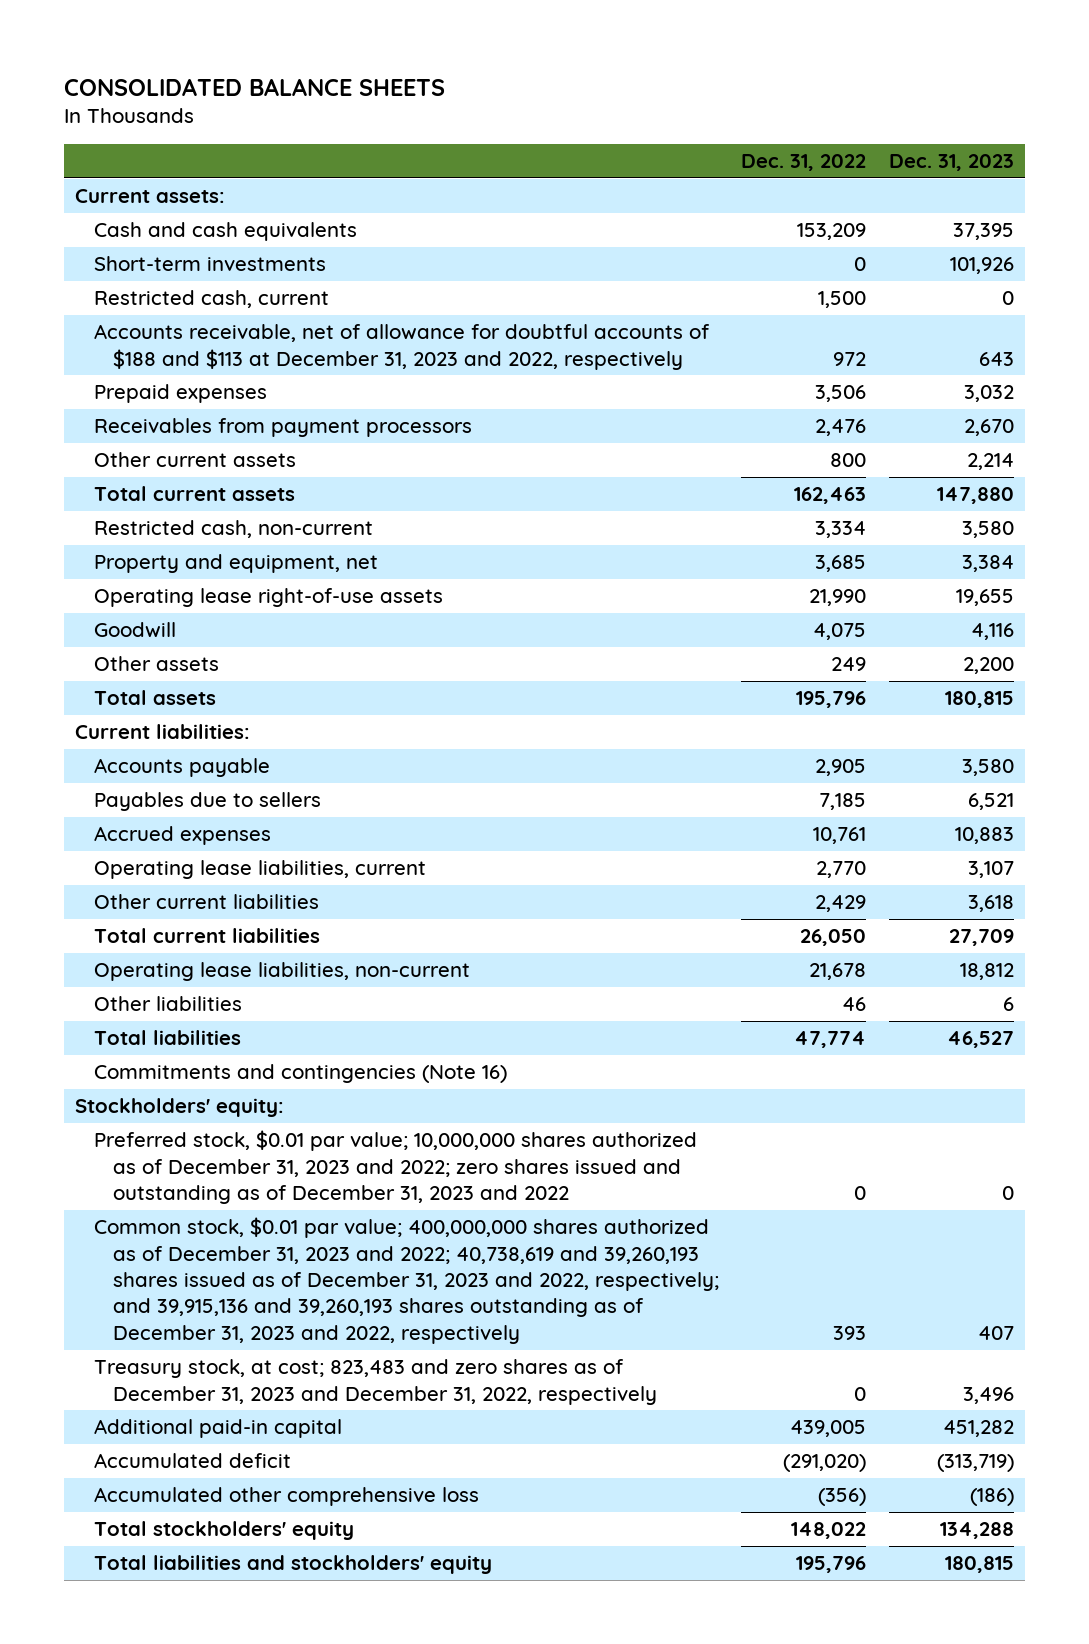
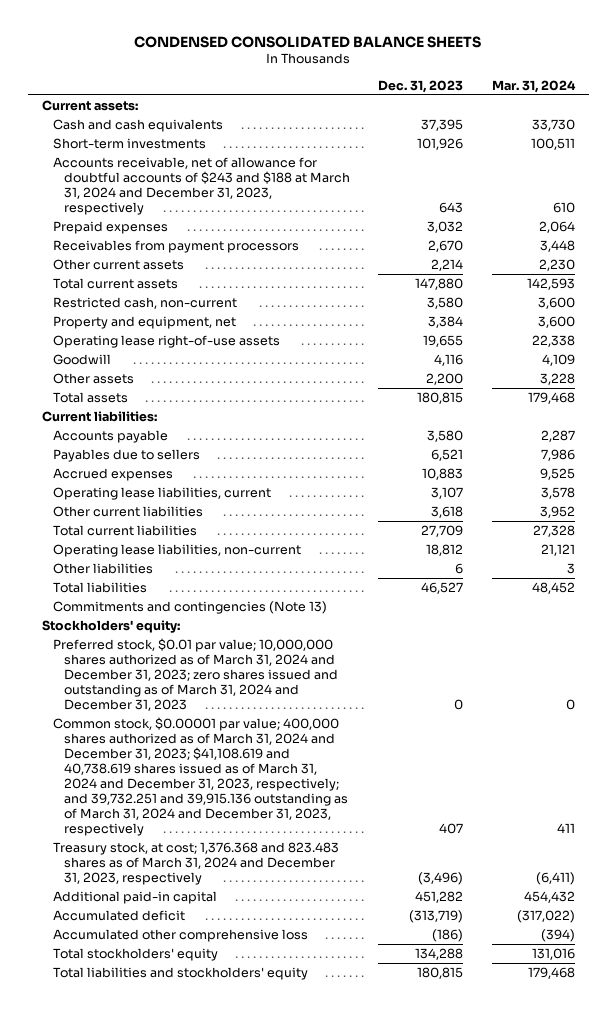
[63,77,445,96] CONSOLIDATED BALANCE SHEETS -> [134,35,482,48] CONDENSED CONSOLIDATED BALANCE SHEETS
[741,154,867,172] Dec. 31, 2022 -> none
none -> [491,79,576,93] Mar. 31, 2024
[93,290,329,309] Restricted cash, current -> none
[93,324,710,370] Accounts receivable, net of allowance for doubtful accounts of $188 and $113 at December 31, 2023 and 2022, respectively -> [53,156,351,215] Accounts receivable, net of allowance for doubtful accounts of $243 and $188 at March 31, 2024 and December 31, 2023, respectively
[93,1064,507,1084] Commitments and contingencies (Note 16) -> [53,600,328,614] Commitments and contingencies (Note 13)
[93,1130,697,1205] Preferred stock, $0.01 par value; 10,000,000 shares authorized as of December 31, 2023 and 2022; zero shares issued and outstanding as of December 31, 2023 and 2022 -> [53,637,339,711] Preferred stock, $0.01 par value; 10,000,000 shares authorized as of March 31, 2024 and December 31, 2023; zero shares issued and outstanding as of March 31, 2024 and December 31, 2023
[93,1217,719,1344] Common stock, $0.01 par value; 400,000,000 shares authorized as of December 31, 2023 and 2022; 40,738,619 and 39,260,193 shares issued as of December 31, 2023 and 2022, respectively; and 39,915,136 and 39,260,193 shares outstanding as of December 31, 2023 and 2022, respectively -> [53,716,349,836] Common stock, $0.00001 par value; 400,000 shares authorized as of March 31, 2024 and December 31, 2023; $41,108.619 and 40,738.619 shares issued as of March 31, 2024 and December 31, 2023, respectively; and 39,732.251 and 39,915.136 outstanding as of March 31, 2024 and December 31, 2023, respectively
[93,1359,657,1405] Treasury stock, at cost; 823,483 and zero shares as of December 31, 2023 and December 31, 2022, respectively -> [53,841,340,885] Treasury stock, at cost; 1,376.368 and 823.483 shares as of March 31, 2024 and December 31, 2023, respectively
[962,1386,1014,1404] 3,496 -> [418,871,464,885] (3,496)

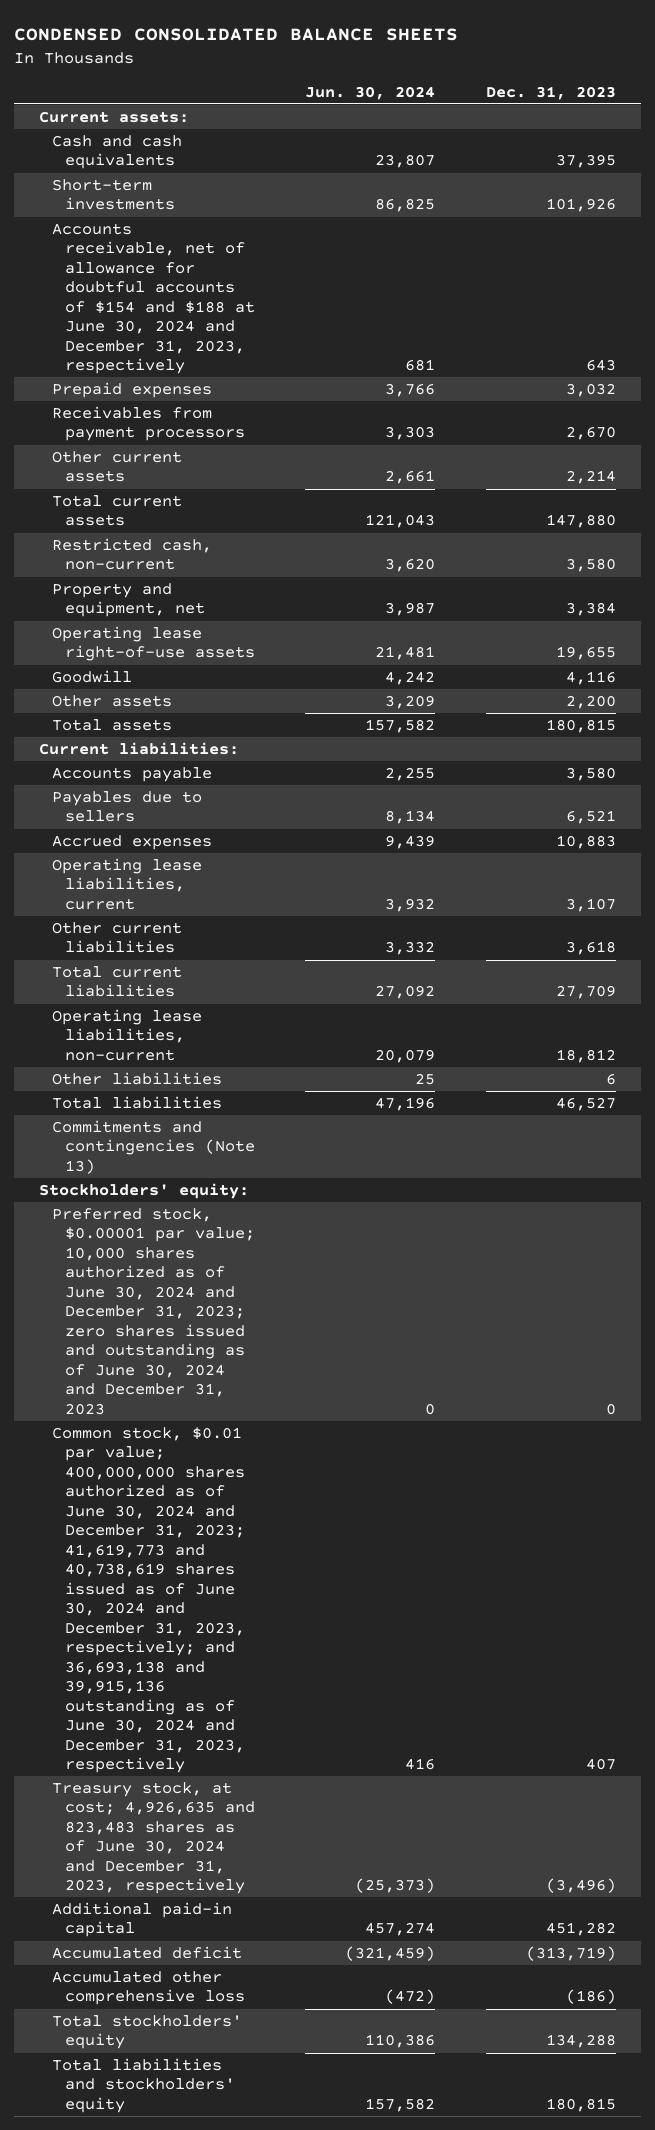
[491,79,576,93] Mar. 31, 2024 -> none
none -> [305,85,436,100] Jun. 30, 2024
[53,156,351,215] Accounts receivable, net of allowance for doubtful accounts of $243 and $188 at March 31, 2024 and December 31, 2023, respectively -> [51,222,255,375] Accounts receivable, net of allowance for doubtful accounts of $154 and $188 at June 30, 2024 and December 31, 2023, respectively
[53,637,339,711] Preferred stock, $0.01 par value; 10,000,000 shares authorized as of March 31, 2024 and December 31, 2023; zero shares issued and outstanding as of March 31, 2024 and December 31, 2023 -> [51,1207,255,1415] Preferred stock, $0.00001 par value; 10,000 shares authorized as of June 30, 2024 and December 31, 2023; zero shares issued and outstanding as of June 30, 2024 and December 31, 2023
[53,716,349,836] Common stock, $0.00001 par value; 400,000 shares authorized as of March 31, 2024 and December 31, 2023; $41,108.619 and 40,738.619 shares issued as of March 31, 2024 and December 31, 2023, respectively; and 39,732.251 and 39,915.136 outstanding as of March 31, 2024 and December 31, 2023, respectively -> [51,1426,245,1774] Common stock, $0.01 par value; 400,000,000 shares authorized as of June 30, 2024 and December 31, 2023; 41,619,773 and 40,738,619 shares issued as of June 30, 2024 and December 31, 2023, respectively; and 36,693,138 and 39,915,136 outstanding as of June 30, 2024 and December 31, 2023, respectively
[53,841,340,885] Treasury stock, at cost; 1,376.368 and 823.483 shares as of March 31, 2024 and December 31, 2023, respectively -> [51,1781,255,1895] Treasury stock, at cost; 4,926,635 and 823,483 shares as of June 30, 2024 and December 31, 2023, respectively

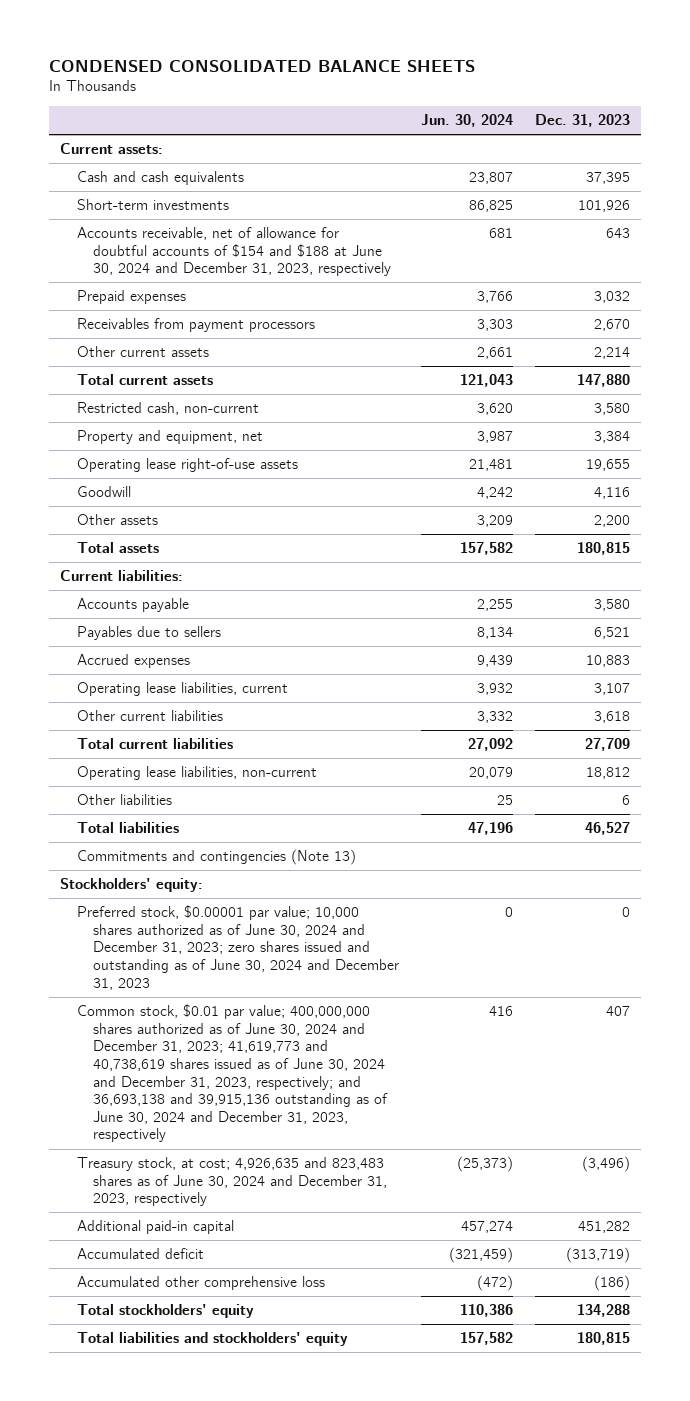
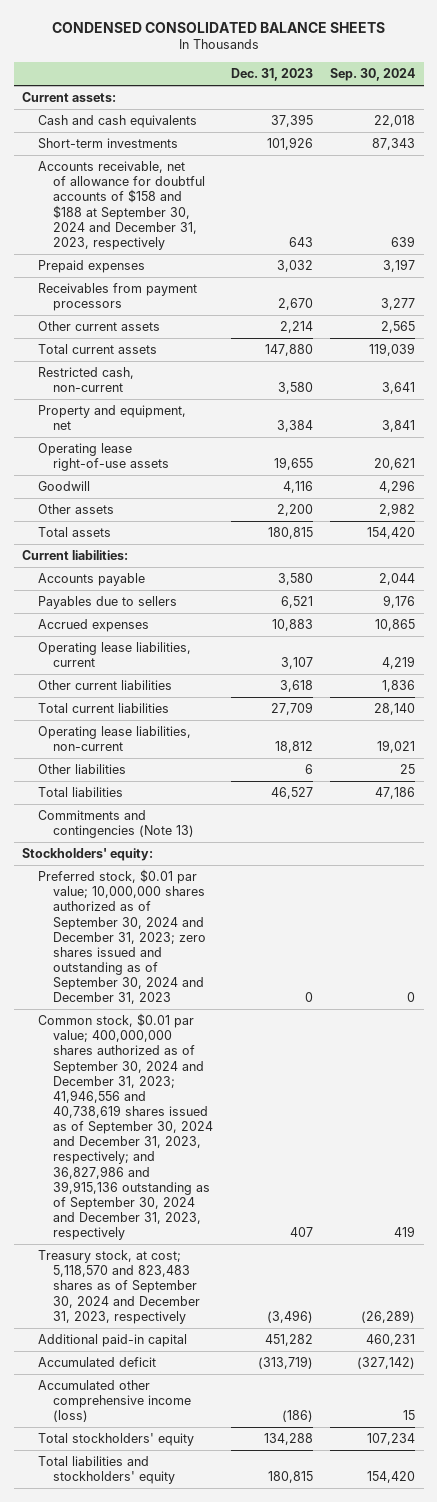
[420,114,513,128] Jun. 30, 2024 -> none
none -> [329,67,415,81] Sep. 30, 2024
[76,227,392,277] Accounts receivable, net of allowance for doubtful accounts of $154 and $188 at June 30, 2024 and December 31, 2023, respectively -> [37,161,206,250] Accounts receivable, net of allowance for doubtful accounts of $158 and $188 at September 30, 2024 and December 31, 2023, respectively
[76,905,400,990] Preferred stock, $0.00001 par value; 10,000 shares authorized as of June 30, 2024 and December 31, 2023; zero shares issued and outstanding as of June 30, 2024 and December 31, 2023 -> [37,869,207,1005] Preferred stock, $0.01 par value; 10,000,000 shares authorized as of September 30, 2024 and December 31, 2023; zero shares issued and outstanding as of September 30, 2024 and December 31, 2023
[76,1004,389,1143] Common stock, $0.01 par value; 400,000,000 shares authorized as of June 30, 2024 and December 31, 2023; 41,619,773 and 40,738,619 shares issued as of June 30, 2024 and December 31, 2023, respectively; and 36,693,138 and 39,915,136 outstanding as of June 30, 2024 and December 31, 2023, respectively -> [37,1013,214,1241] Common stock, $0.01 par value; 400,000,000 shares authorized as of September 30, 2024 and December 31, 2023; 41,946,556 and 40,738,619 shares issued as of September 30, 2024 and December 31, 2023, respectively; and 36,827,986 and 39,915,136 outstanding as of September 30, 2024 and December 31, 2023, respectively
[76,1157,388,1207] Treasury stock, at cost; 4,926,635 and 823,483 shares as of June 30, 2024 and December 31, 2023, respectively -> [37,1250,201,1324] Treasury stock, at cost; 5,118,570 and 823,483 shares as of September 30, 2024 and December 31, 2023, respectively
[76,1276,325,1291] Accumulated other comprehensive loss -> [37,1380,192,1423] Accumulated other comprehensive income (loss)

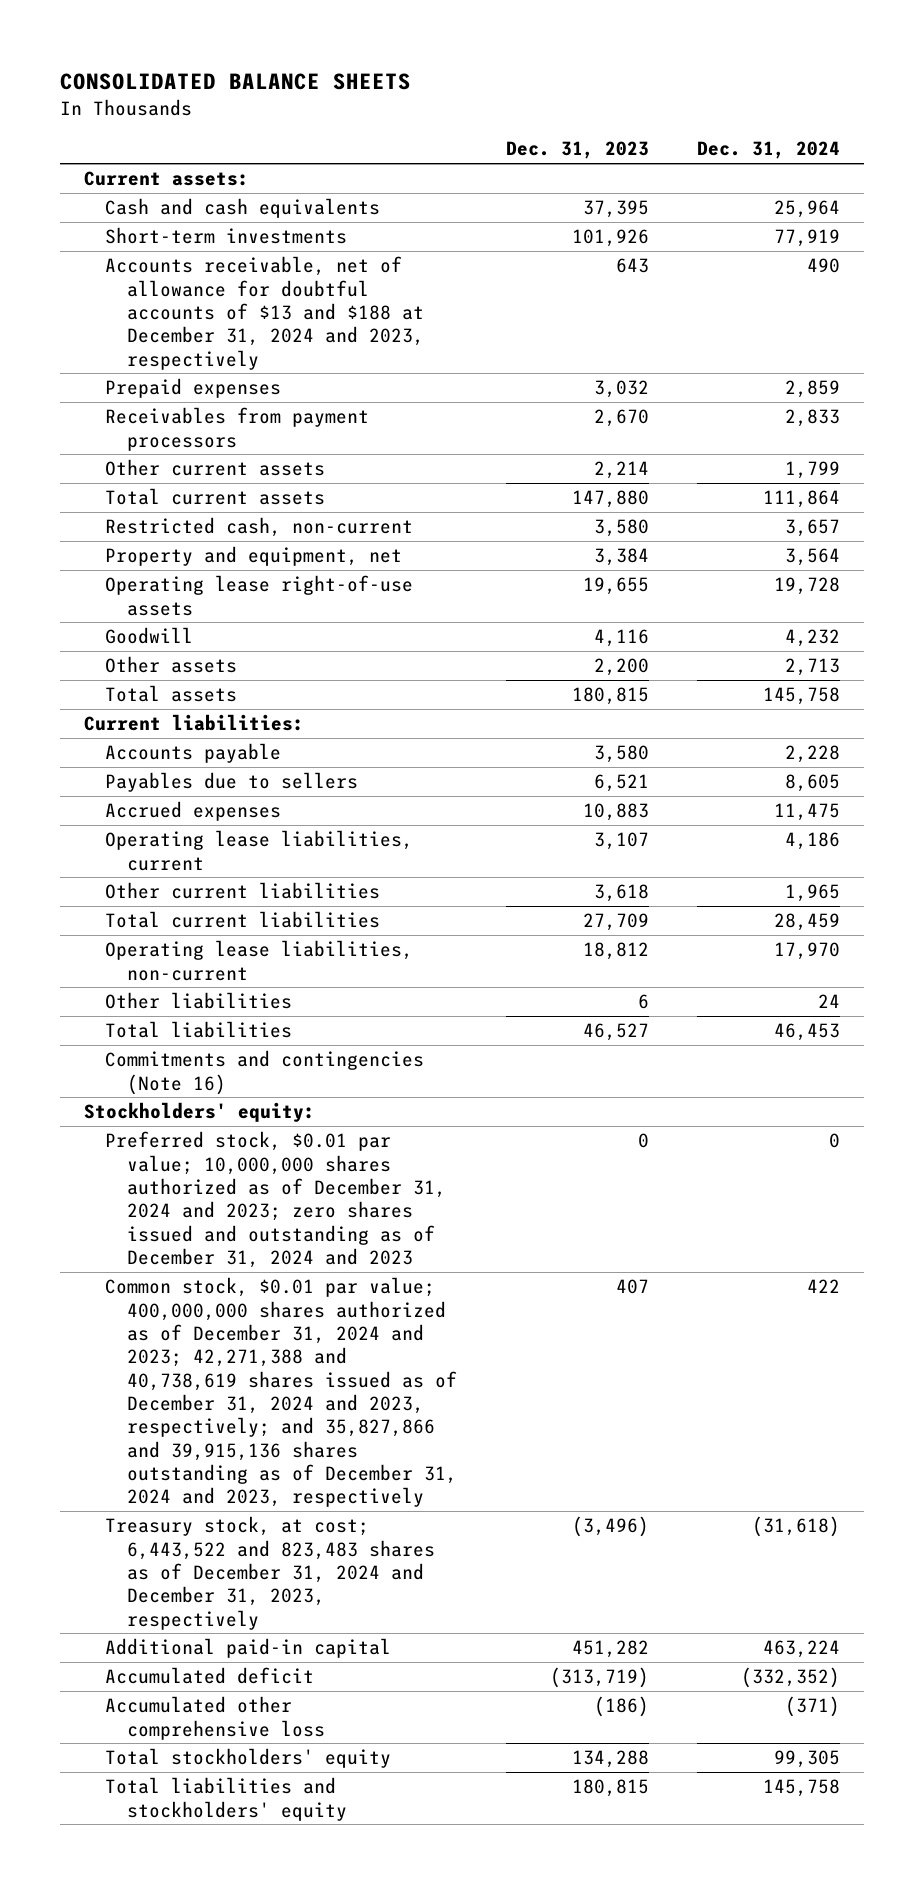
[51,21,385,33] CONDENSED CONSOLIDATED BALANCE SHEETS -> [59,73,411,91] CONSOLIDATED BALANCE SHEETS
[329,67,415,81] Sep. 30, 2024 -> none
none -> [697,141,841,160] Dec. 31, 2024
[37,161,206,250] Accounts receivable, net of allowance for doubtful accounts of $158 and $188 at September 30, 2024 and December 31, 2023, respectively -> [105,256,425,370] Accounts receivable, net of allowance for doubtful accounts of $13 and $188 at December 31, 2024 and 2023, respectively
[37,810,195,839] Commitments and contingencies (Note 13) -> [105,1050,425,1095] Commitments and contingencies (Note 16)
[37,869,207,1005] Preferred stock, $0.01 par value; 10,000,000 shares authorized as of September 30, 2024 and December 31, 2023; zero shares issued and outstanding as of September 30, 2024 and December 31, 2023 -> [105,1131,447,1268] Preferred stock, $0.01 par value; 10,000,000 shares authorized as of December 31, 2024 and 2023; zero shares issued and outstanding as of December 31, 2024 and 2023
[37,1013,214,1241] Common stock, $0.01 par value; 400,000,000 shares authorized as of September 30, 2024 and December 31, 2023; 41,946,556 and 40,738,619 shares issued as of September 30, 2024 and December 31, 2023, respectively; and 36,827,986 and 39,915,136 outstanding as of September 30, 2024 and December 31, 2023, respectively -> [105,1277,458,1508] Common stock, $0.01 par value; 400,000,000 shares authorized as of December 31, 2024 and 2023; 42,271,388 and 40,738,619 shares issued as of December 31, 2024 and 2023, respectively; and 35,827,866 and 39,915,136 shares outstanding as of December 31, 2024 and 2023, respectively
[37,1250,201,1324] Treasury stock, at cost; 5,118,570 and 823,483 shares as of September 30, 2024 and December 31, 2023, respectively -> [105,1516,436,1630] Treasury stock, at cost; 6,443,522 and 823,483 shares as of December 31, 2024 and December 31, 2023, respectively
[37,1380,192,1423] Accumulated other comprehensive income (loss) -> [105,1696,326,1740] Accumulated other comprehensive loss

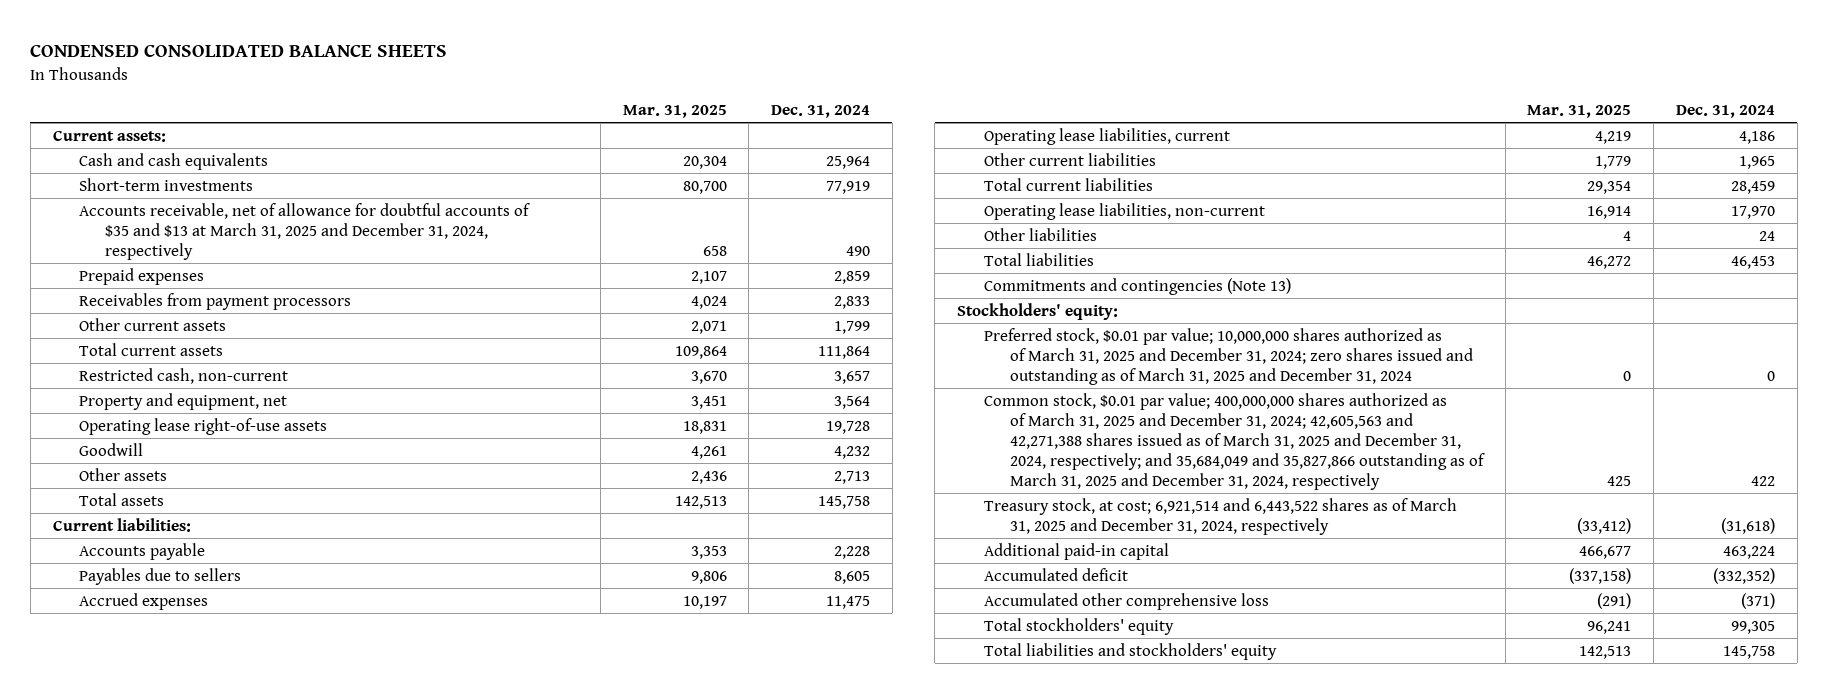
[59,73,411,91] CONSOLIDATED BALANCE SHEETS -> [30,43,448,57] CONDENSED CONSOLIDATED BALANCE SHEETS
[505,141,649,160] Dec. 31, 2023 -> none
none -> [622,104,727,118] Mar. 31, 2025
[105,256,425,370] Accounts receivable, net of allowance for doubtful accounts of $13 and $188 at December 31, 2024 and 2023, respectively -> [78,202,530,260] Accounts receivable, net of allowance for doubtful accounts of $35 and $13 at March 31, 2025 and December 31, 2024, respectively
[105,1050,425,1095] Commitments and contingencies (Note 16) -> [983,277,1291,295] Commitments and contingencies (Note 13)
[105,1131,447,1268] Preferred stock, $0.01 par value; 10,000,000 shares authorized as of December 31, 2024 and 2023; zero shares issued and outstanding as of December 31, 2024 and 2023 -> [983,327,1473,385] Preferred stock, $0.01 par value; 10,000,000 shares authorized as of March 31, 2025 and December 31, 2024; zero shares issued and outstanding as of March 31, 2025 and December 31, 2024
[105,1277,458,1508] Common stock, $0.01 par value; 400,000,000 shares authorized as of December 31, 2024 and 2023; 42,271,388 and 40,738,619 shares issued as of December 31, 2024 and 2023, respectively; and 35,827,866 and 39,915,136 shares outstanding as of December 31, 2024 and 2023, respectively -> [983,392,1485,490] Common stock, $0.01 par value; 400,000,000 shares authorized as of March 31, 2025 and December 31, 2024; 42,605,563 and 42,271,388 shares issued as of March 31, 2025 and December 31, 2024, respectively; and 35,684,049 and 35,827,866 outstanding as of March 31, 2025 and December 31, 2024, respectively
[105,1516,436,1630] Treasury stock, at cost; 6,443,522 and 823,483 shares as of December 31, 2024 and December 31, 2023, respectively -> [983,497,1457,535] Treasury stock, at cost; 6,921,514 and 6,443,522 shares as of March 31, 2025 and December 31, 2024, respectively

